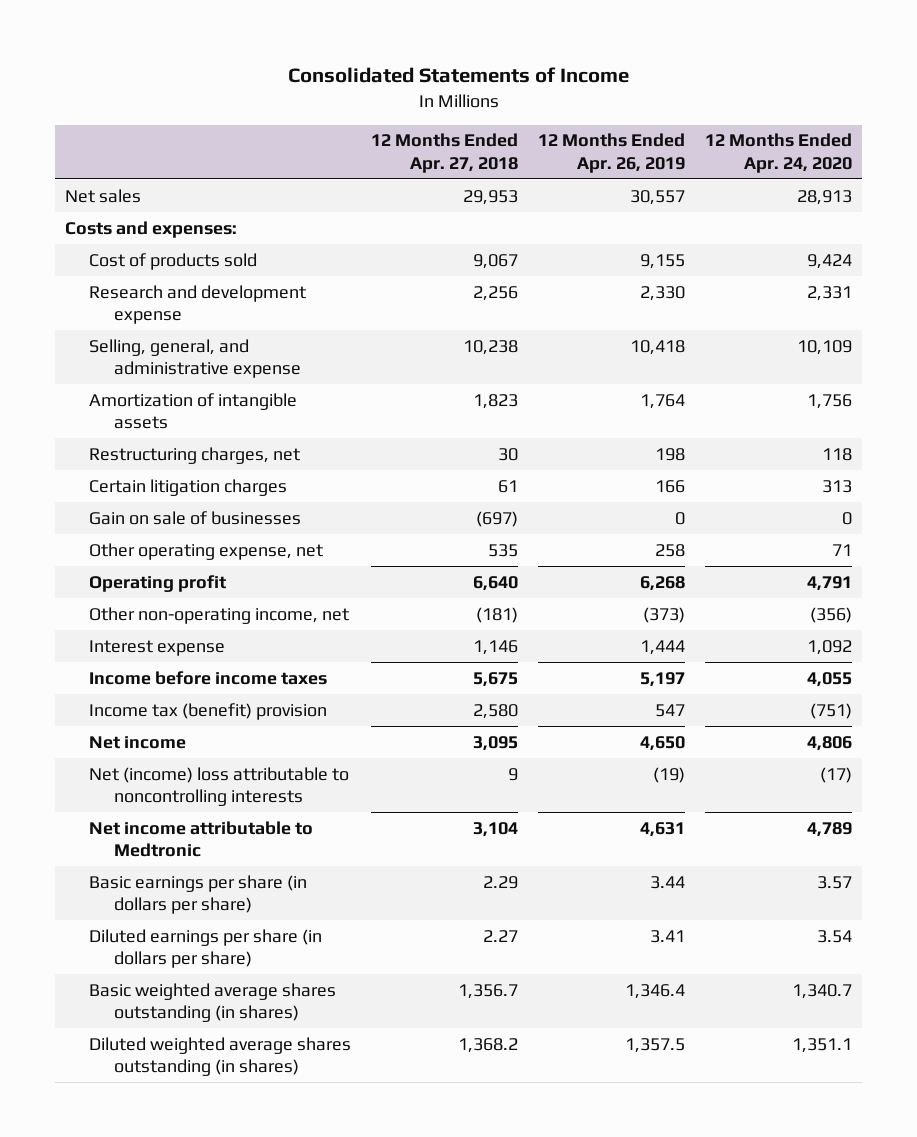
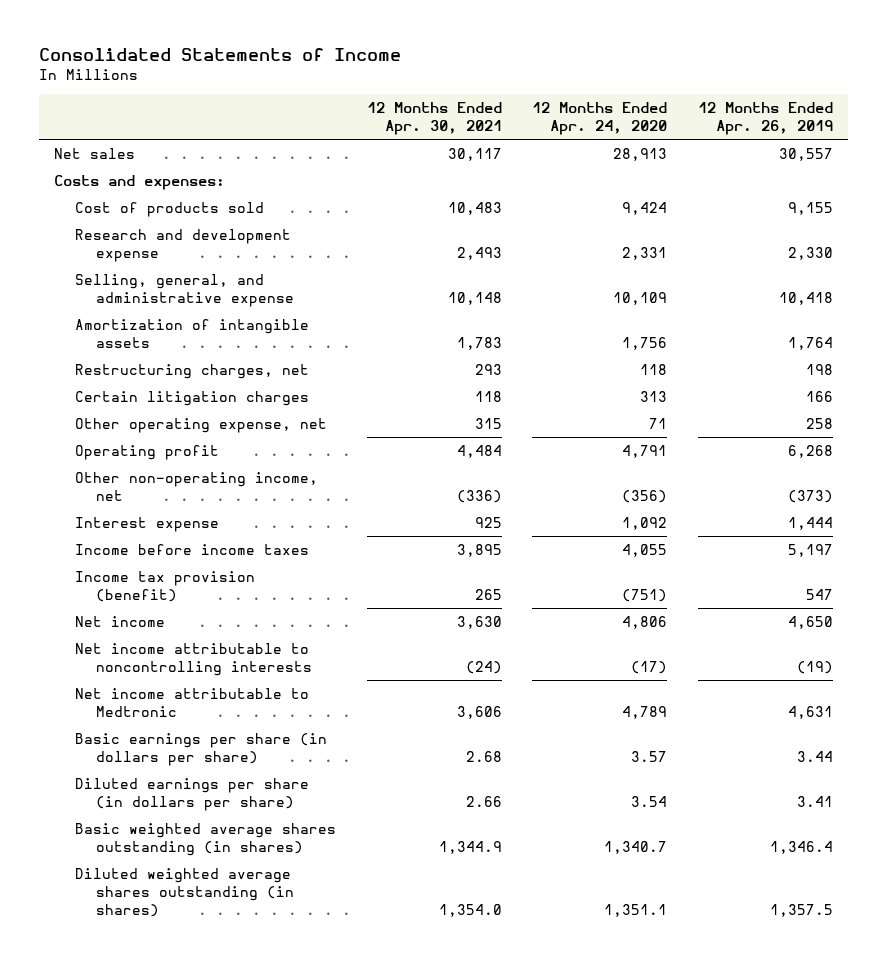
[371,133,519,173] 12 Months Ended Apr. 27, 2018 -> none
none -> [366,101,502,136] 12 Months Ended Apr. 30, 2021
[89,510,302,525] Gain on sale of businesses -> none
[89,702,328,720] Income tax (benefit) provision -> [75,570,256,603] Income tax provision (benefit)
[89,766,350,807] Net (income) loss attributable to noncontrolling interests -> [75,642,313,677] Net income attributable to noncontrolling interests

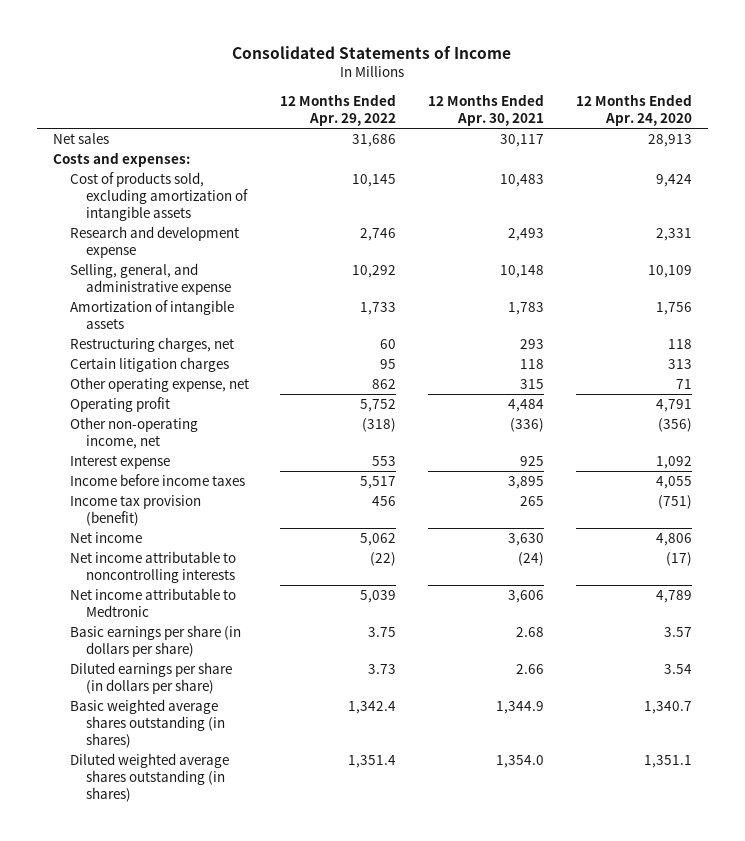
[697,101,833,136] 12 Months Ended Apr. 26, 2019 -> none
none -> [280,93,397,126] 12 Months Ended Apr. 29, 2022
[75,201,265,217] Cost of products sold -> [69,172,248,222] Cost of products sold, excluding amortization of intangible assets

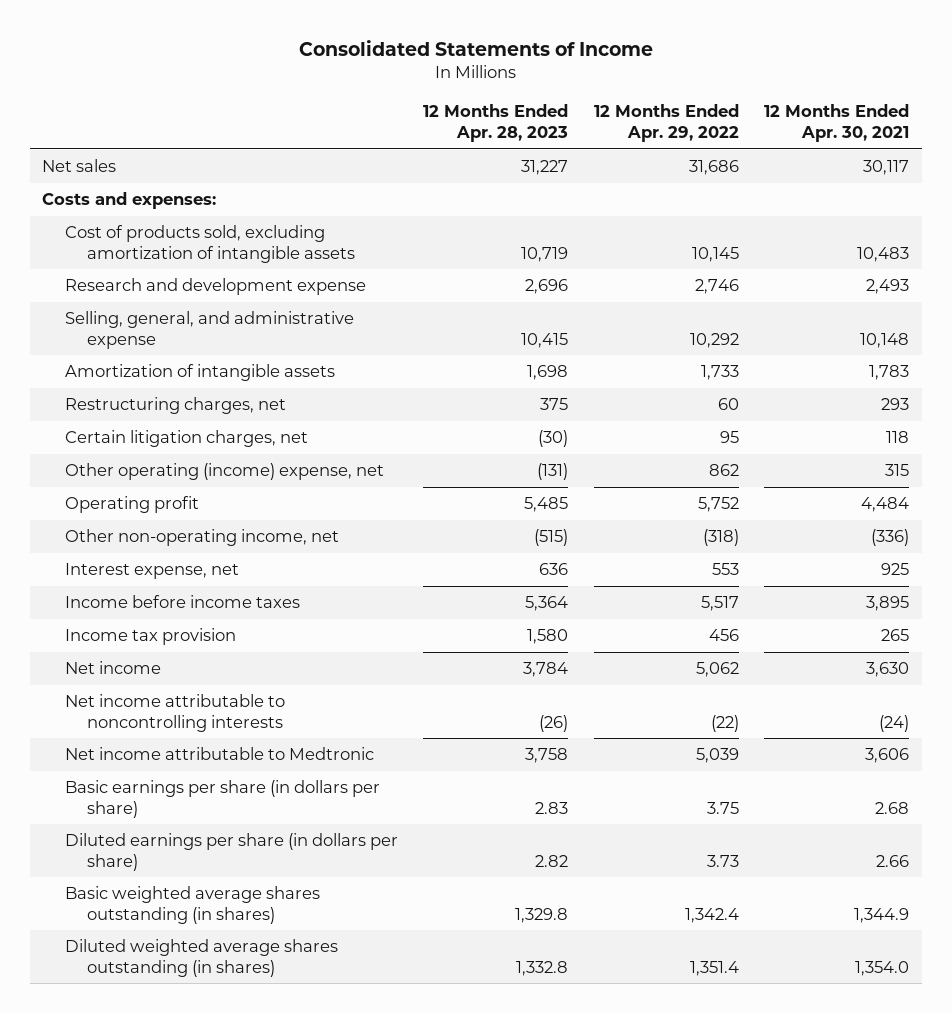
[575,93,692,126] 12 Months Ended Apr. 24, 2020 -> none
none -> [423,104,569,142] 12 Months Ended Apr. 28, 2023
[69,357,229,373] Certain litigation charges -> [64,430,308,448] Certain litigation charges, net
[69,377,249,393] Other operating expense, net -> [64,463,384,481] Other operating (income) expense, net
[69,455,170,470] Interest expense -> [64,563,239,580] Interest expense, net
[69,495,201,527] Income tax provision (benefit) -> [64,628,236,646] Income tax provision

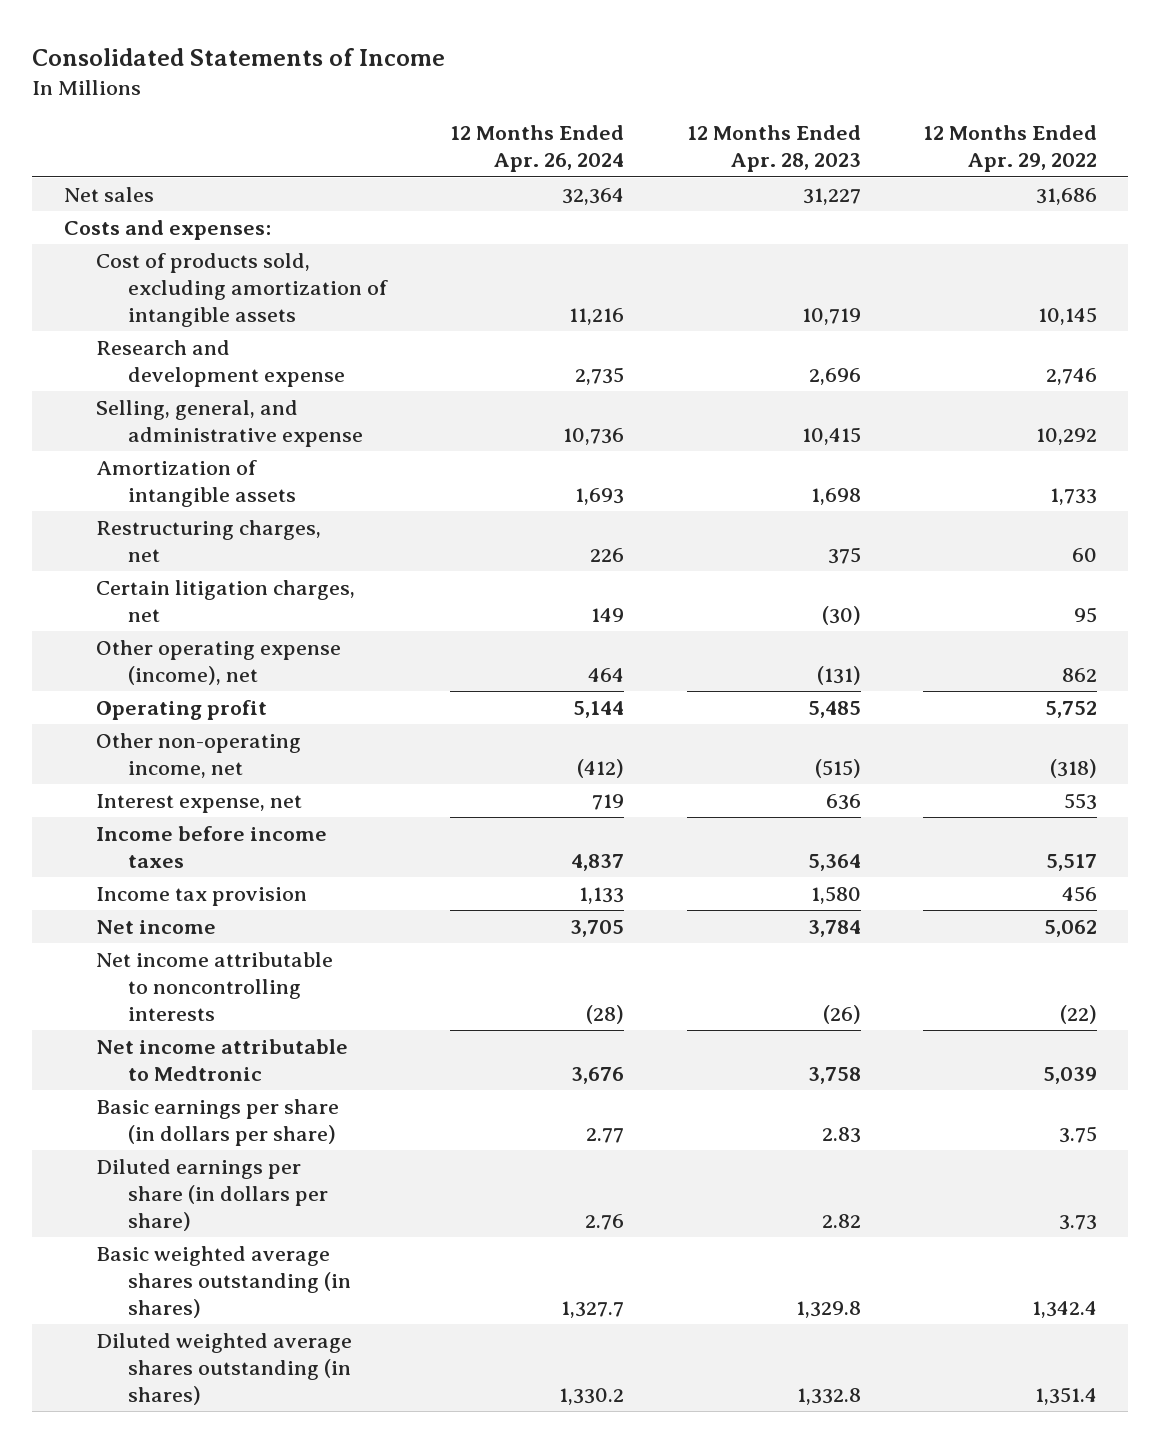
[764,104,910,142] 12 Months Ended Apr. 30, 2021 -> none
none -> [449,125,624,173] 12 Months Ended Apr. 26, 2024
[64,463,384,481] Other operating (income) expense, net -> [96,640,342,686] Other operating expense (income), net

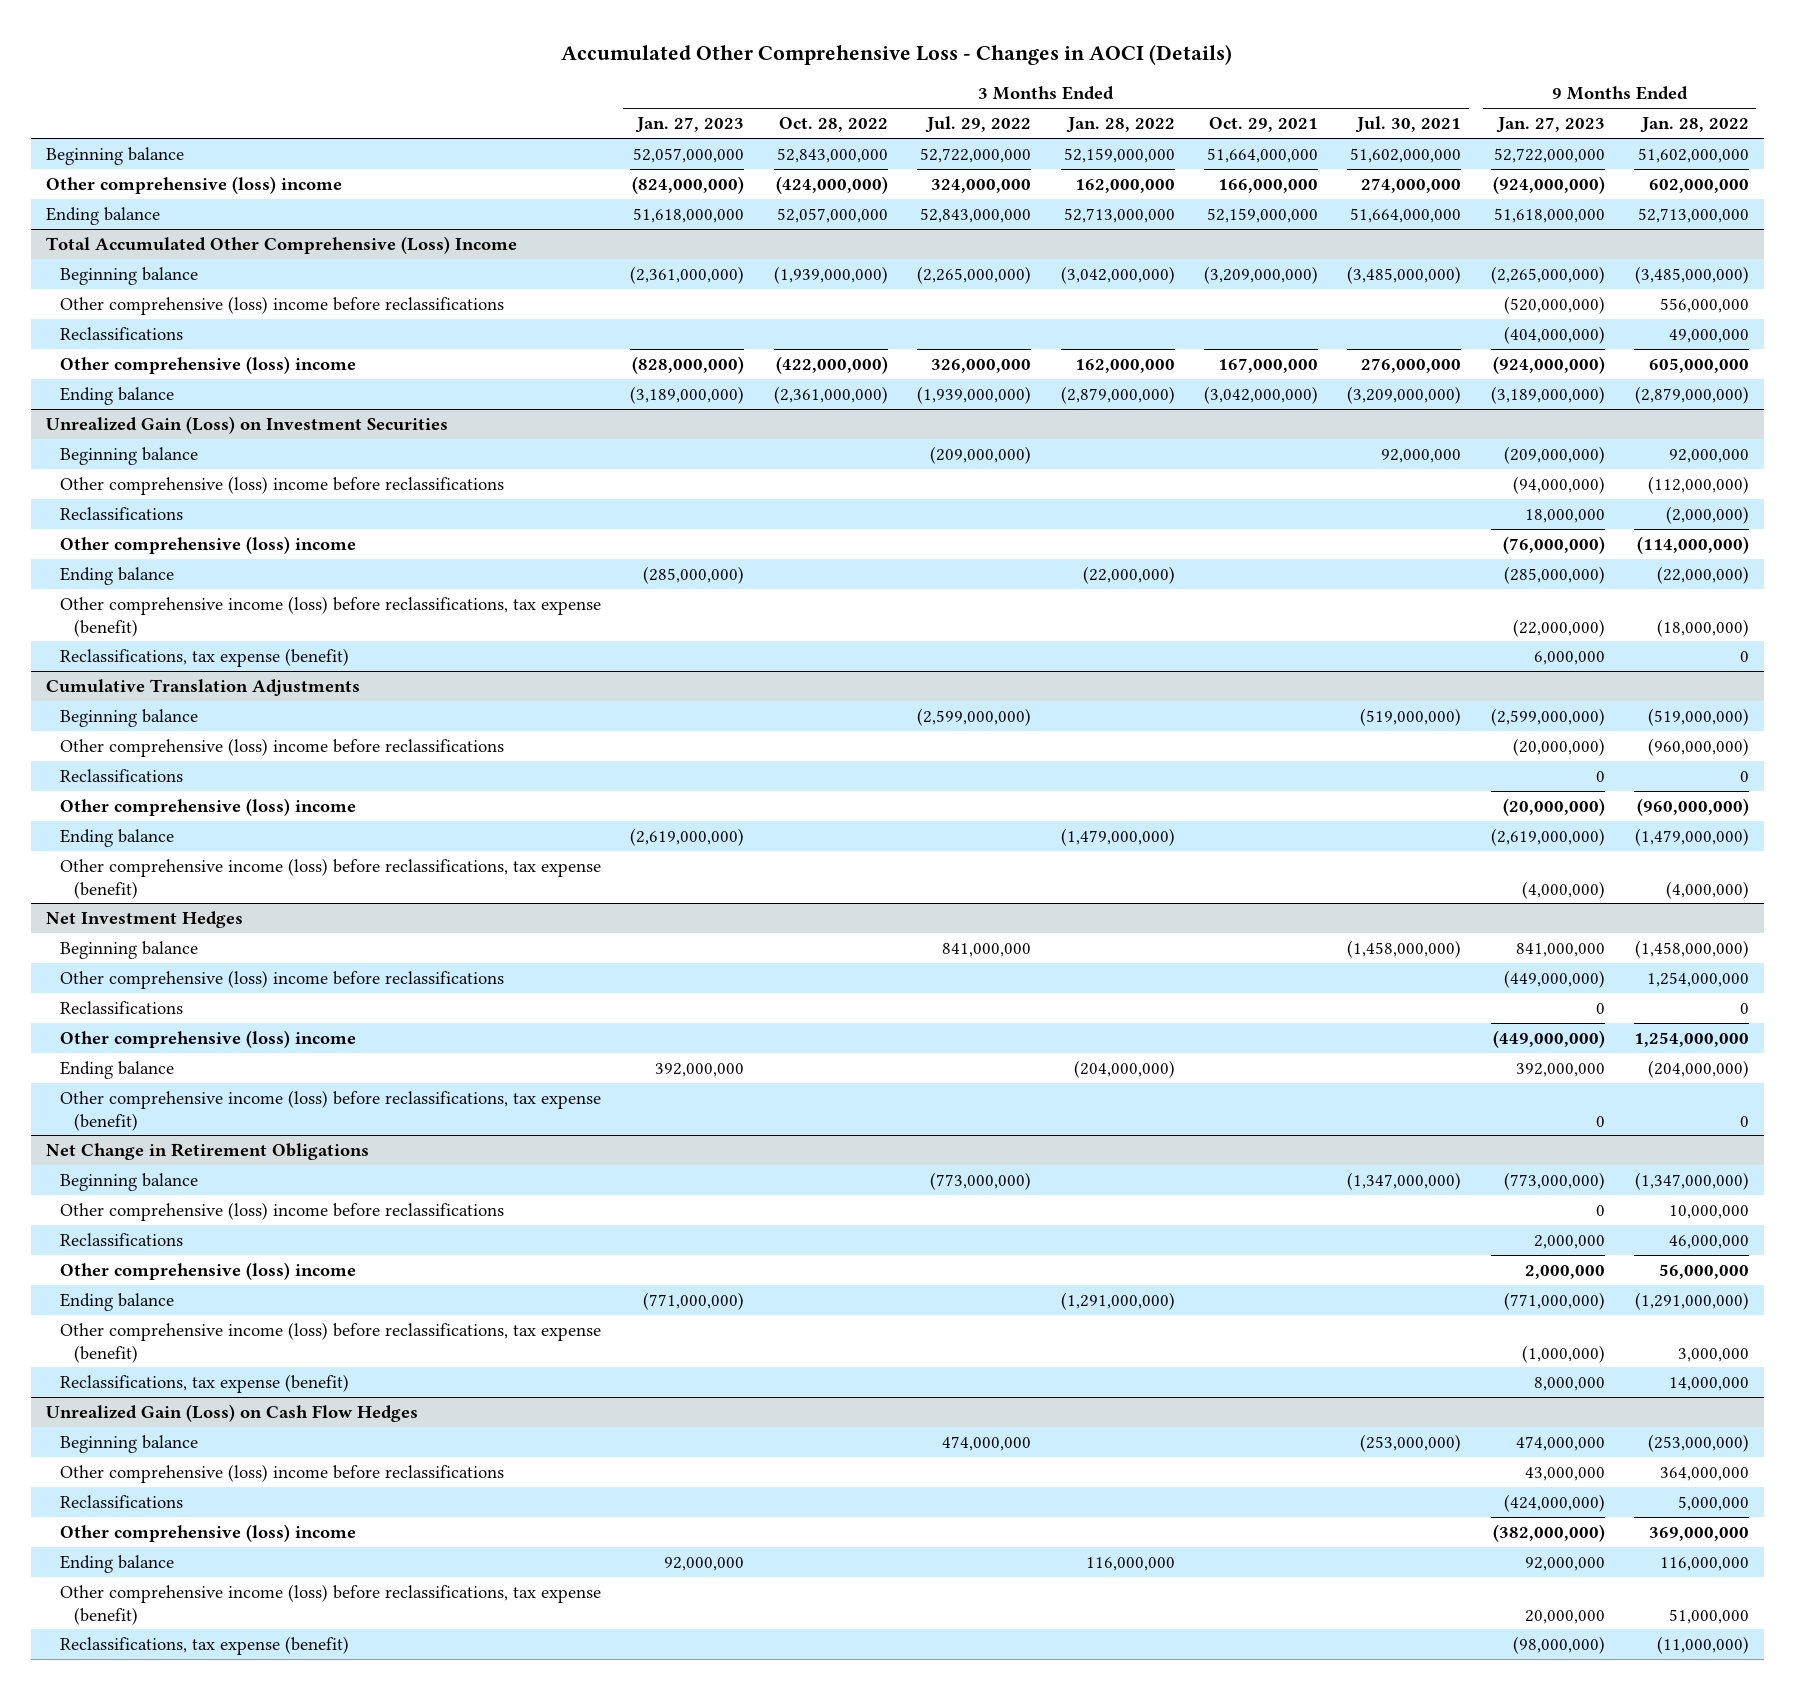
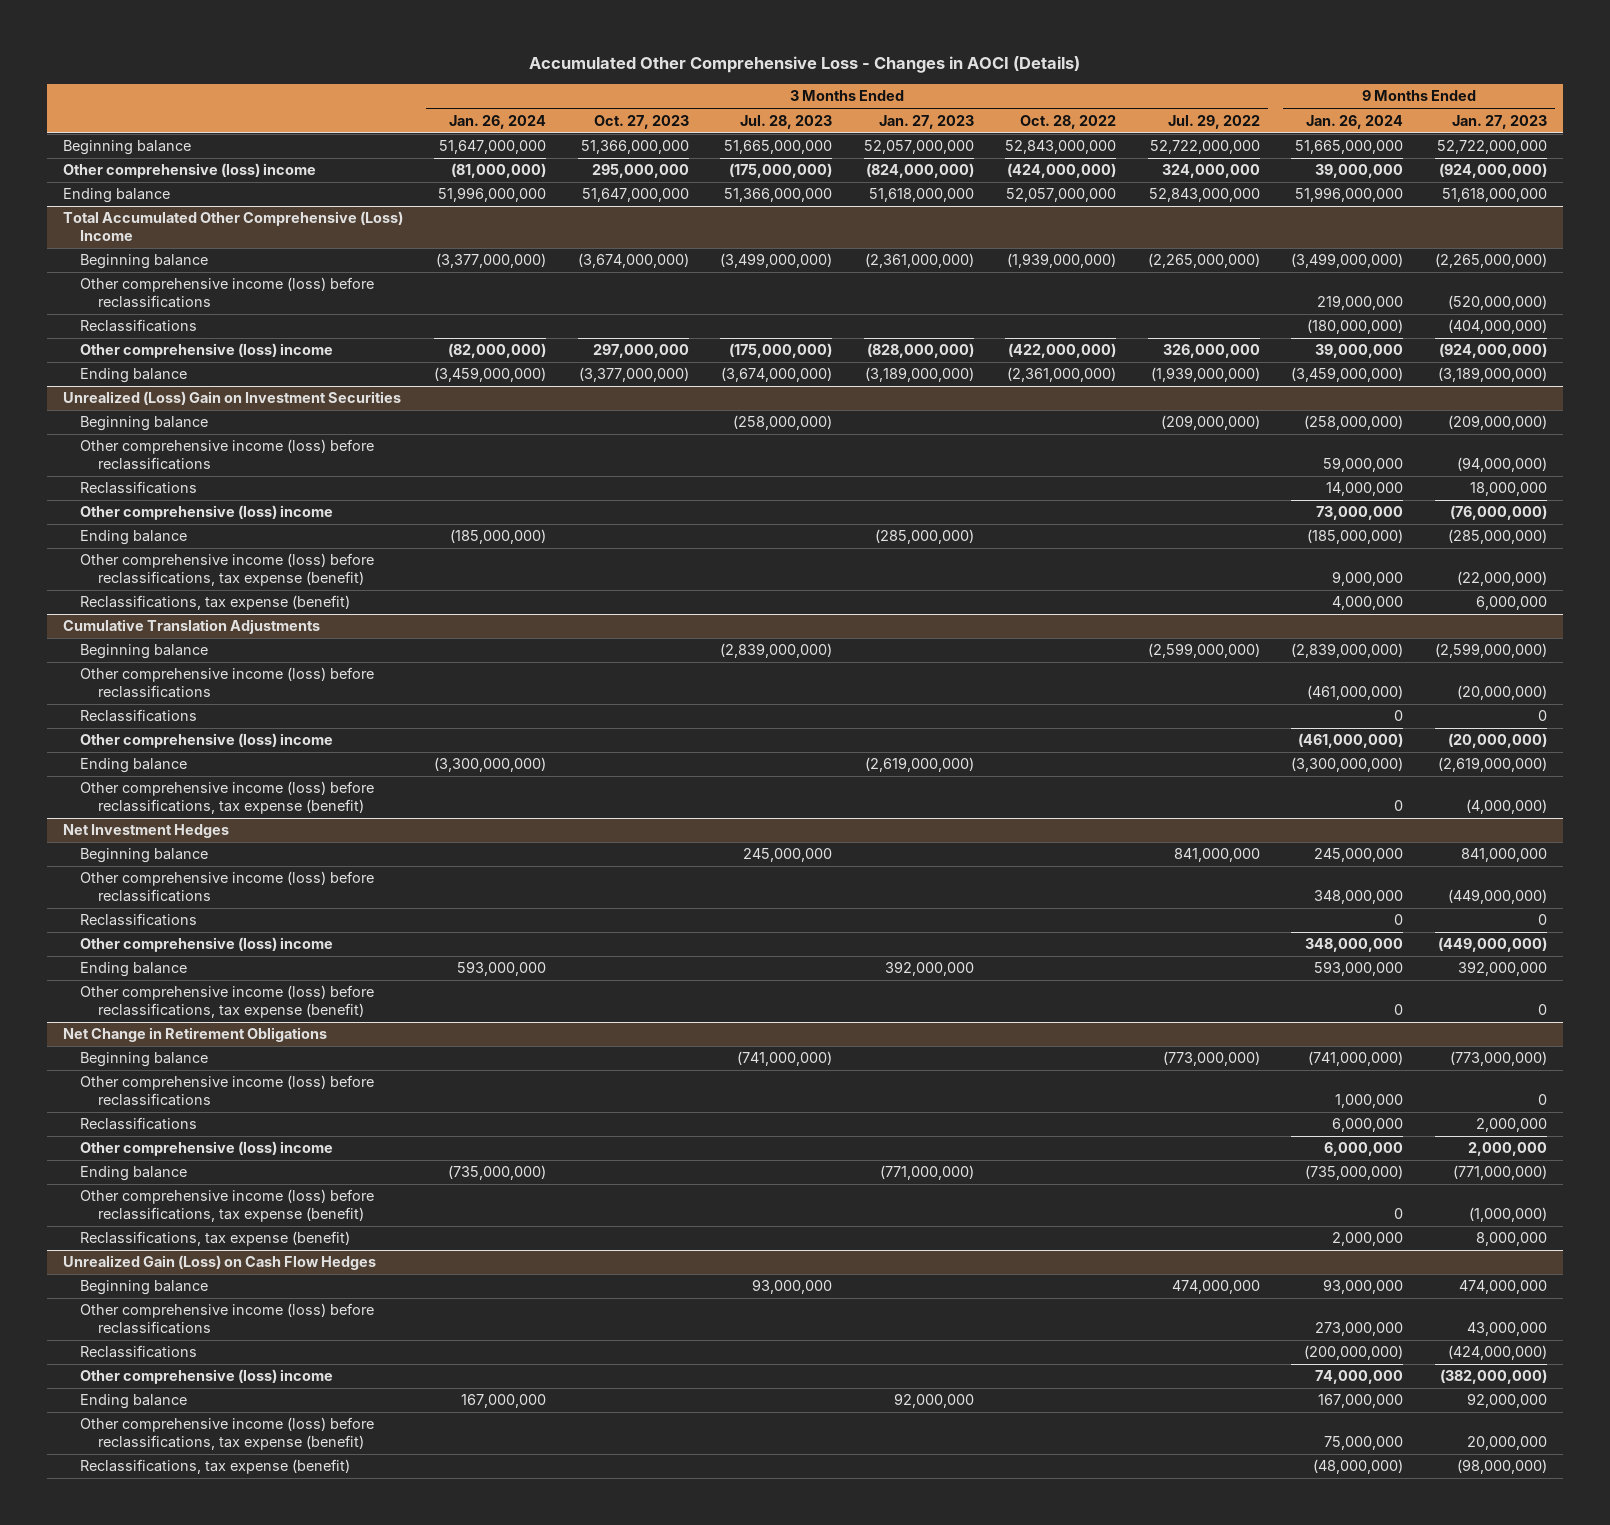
[1065,117,1175,134] Jan. 28, 2022 -> none
[1208,117,1318,133] Oct. 29, 2021 -> none
[1355,116,1462,134] Jul. 30, 2021 -> none
[1639,117,1749,134] Jan. 28, 2022 -> none
none -> [449,114,547,129] Jan. 26, 2024
none -> [593,114,689,129] Oct. 27, 2023
none -> [740,114,833,129] Jul. 28, 2023
none -> [1306,114,1404,129] Jan. 26, 2024
[60,295,505,315] Other comprehensive (loss) income before reclassifications -> [80,277,375,309] Other comprehensive income (loss) before reclassifications
[46,415,449,434] Unrealized Gain (Loss) on Investment Securities -> [62,391,401,406] Unrealized (Loss) Gain on Investment Securities
[60,475,505,495] Other comprehensive (loss) income before reclassifications -> [80,439,375,471] Other comprehensive income (loss) before reclassifications
[60,737,505,757] Other comprehensive (loss) income before reclassifications -> [80,667,375,699] Other comprehensive income (loss) before reclassifications
[60,969,505,989] Other comprehensive (loss) income before reclassifications -> [80,871,375,903] Other comprehensive income (loss) before reclassifications
[60,1201,505,1221] Other comprehensive (loss) income before reclassifications -> [80,1075,375,1107] Other comprehensive income (loss) before reclassifications
[60,1463,505,1483] Other comprehensive (loss) income before reclassifications -> [80,1303,375,1335] Other comprehensive income (loss) before reclassifications

